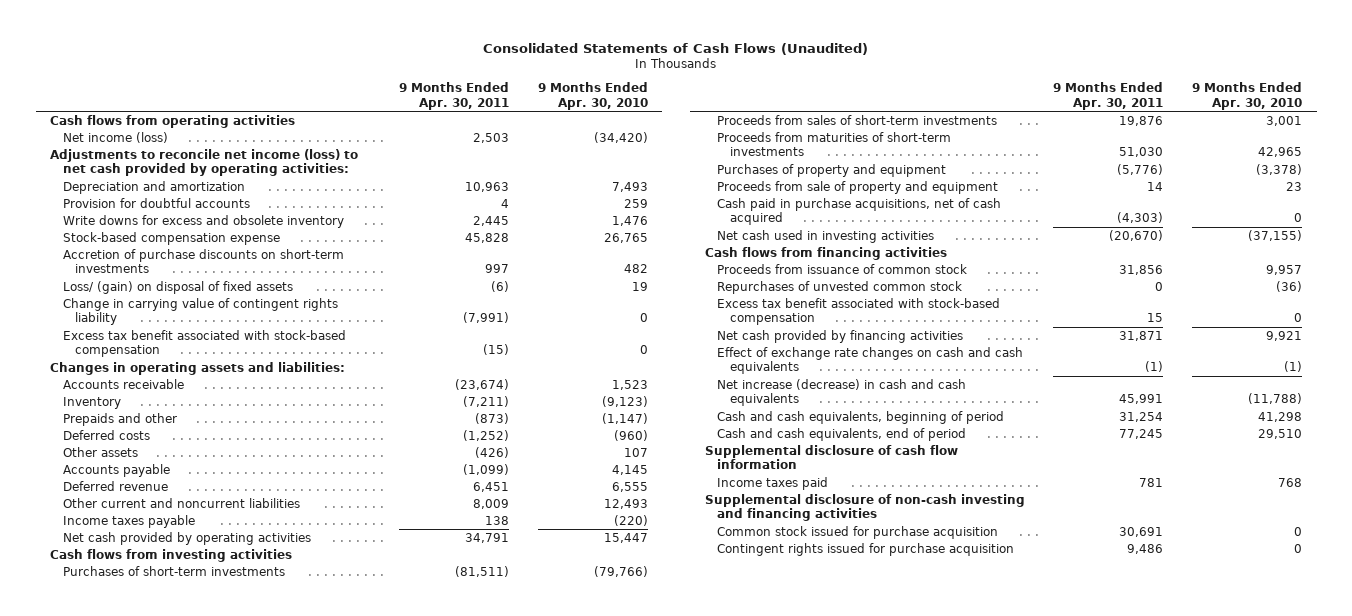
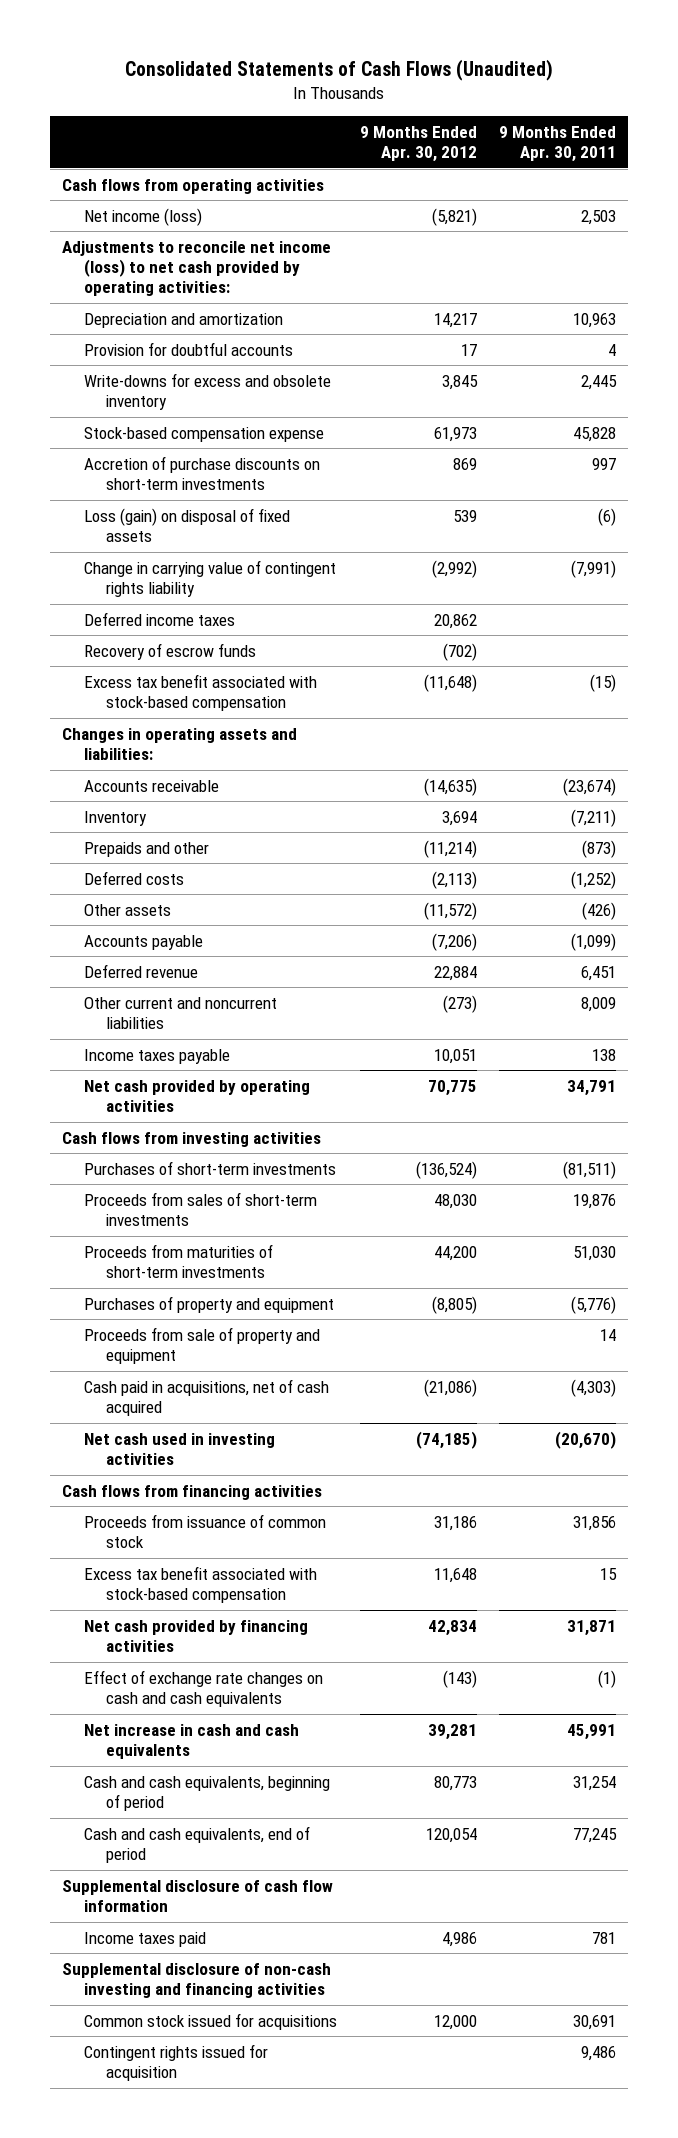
[537,82,648,110] 9 Months Ended Apr. 30, 2010 -> none
none -> [359,125,477,163] 9 Months Ended Apr. 30, 2012
[62,214,344,228] Write downs for excess and obsolete inventory -> [83,372,331,410] Write-downs for excess and obsolete inventory
[62,280,293,294] Loss/ (gain) on disposal of fixed assets -> [83,507,290,542] Loss (gain) on disposal of fixed assets
none -> [83,611,235,626] Deferred income taxes
none -> [83,642,256,660] Recovery of escrow funds
[717,197,1002,226] Cash paid in purchase acquisitions, net of cash acquired -> [83,1378,329,1416] Cash paid in acquisitions, net of cash acquired
[717,280,963,294] Repurchases of unvested common stock -> none
[717,378,967,407] Net increase (decrease) in cash and cash equivalents -> [83,1723,299,1759] Net increase in cash and cash equivalents
[717,525,999,539] Common stock issued for purchase acquisition -> [83,2012,337,2030] Common stock issued for acquisitions
[717,542,1015,556] Contingent rights issued for purchase acquisition -> [83,2043,268,2081] Contingent rights issued for acquisition

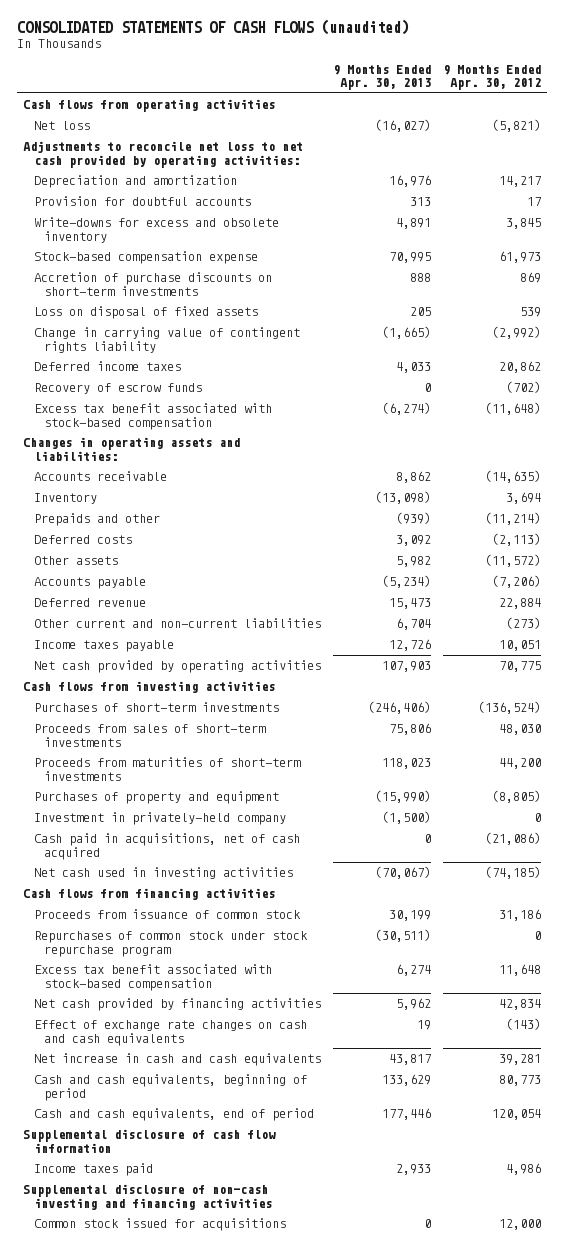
[125,59,554,82] Consolidated Statements of Cash Flows (Unaudited) -> [16,19,409,36] CONSOLIDATED STATEMENTS OF CASH FLOWS (unaudited)
[499,125,617,163] 9 Months Ended Apr. 30, 2011 -> none
none -> [332,64,431,91] 9 Months Ended Apr. 30, 2013
[83,207,202,226] Net income (loss) -> [33,121,90,131] Net loss
[61,240,331,297] Adjustments to reconcile net income (loss) to net cash provided by operating activities: -> [22,141,303,168] Adjustments to reconcile net loss to net cash provided by operating activities:
[83,507,290,542] Loss (gain) on disposal of fixed assets -> [33,306,258,320] Loss on disposal of fixed assets
[83,996,277,1029] Other current and noncurrent liabilities -> [33,618,321,629] Other current and non-current liabilities
[83,1326,320,1364] Proceeds from sale of property and equipment -> none
none -> [33,812,286,826] Investment in privately-held company
none -> [33,931,308,957] Repurchases of common stock under stock repurchase program
[83,2043,268,2081] Contingent rights issued for acquisition -> none

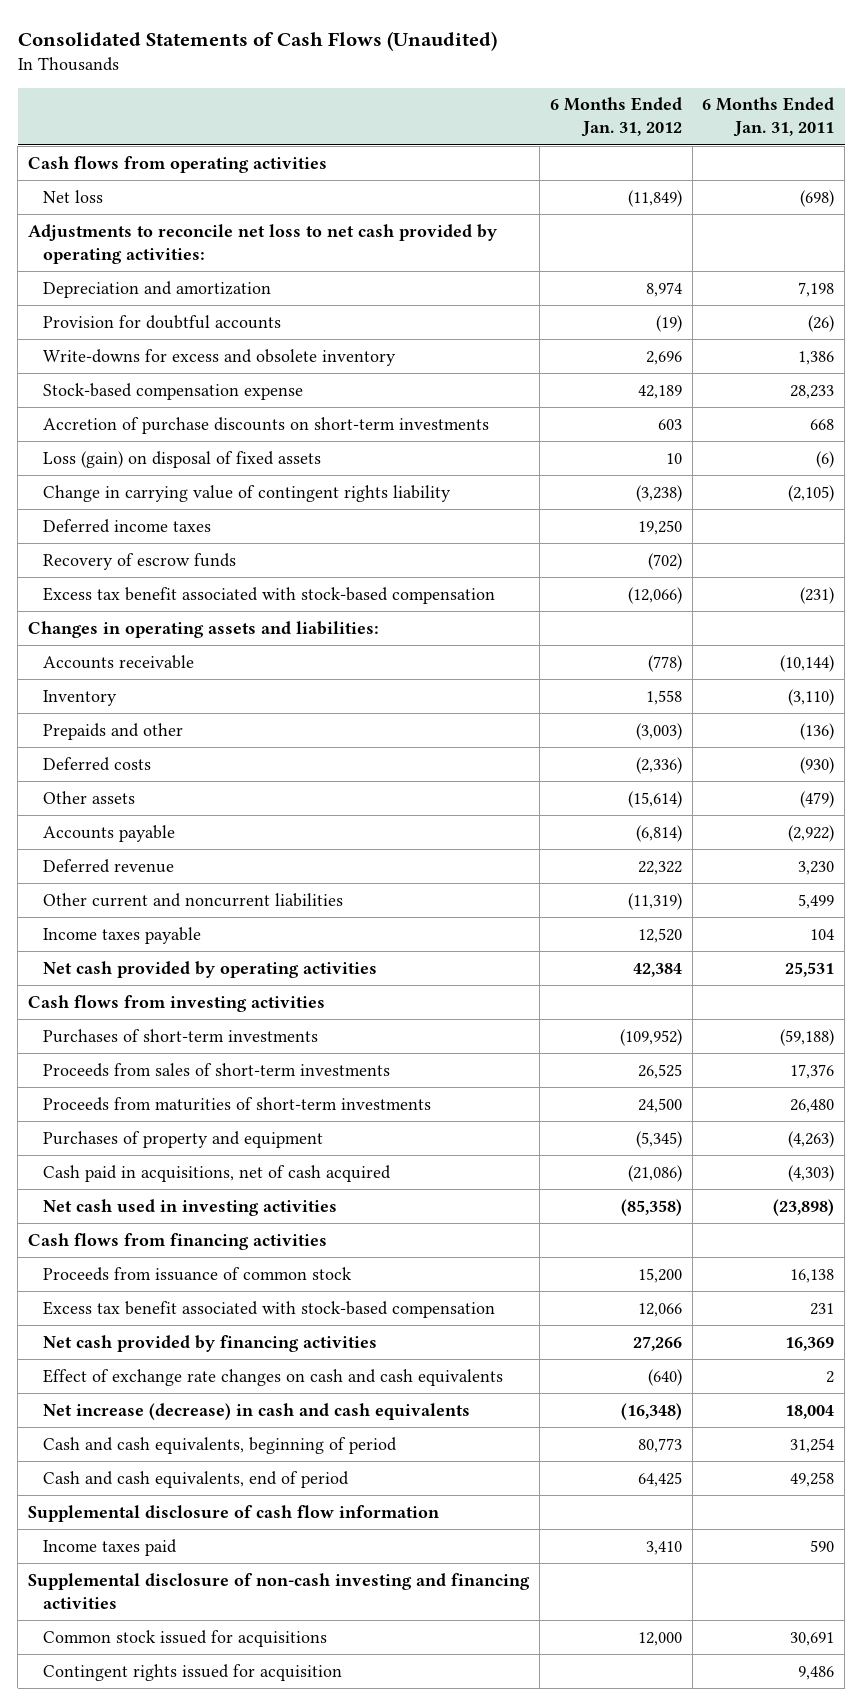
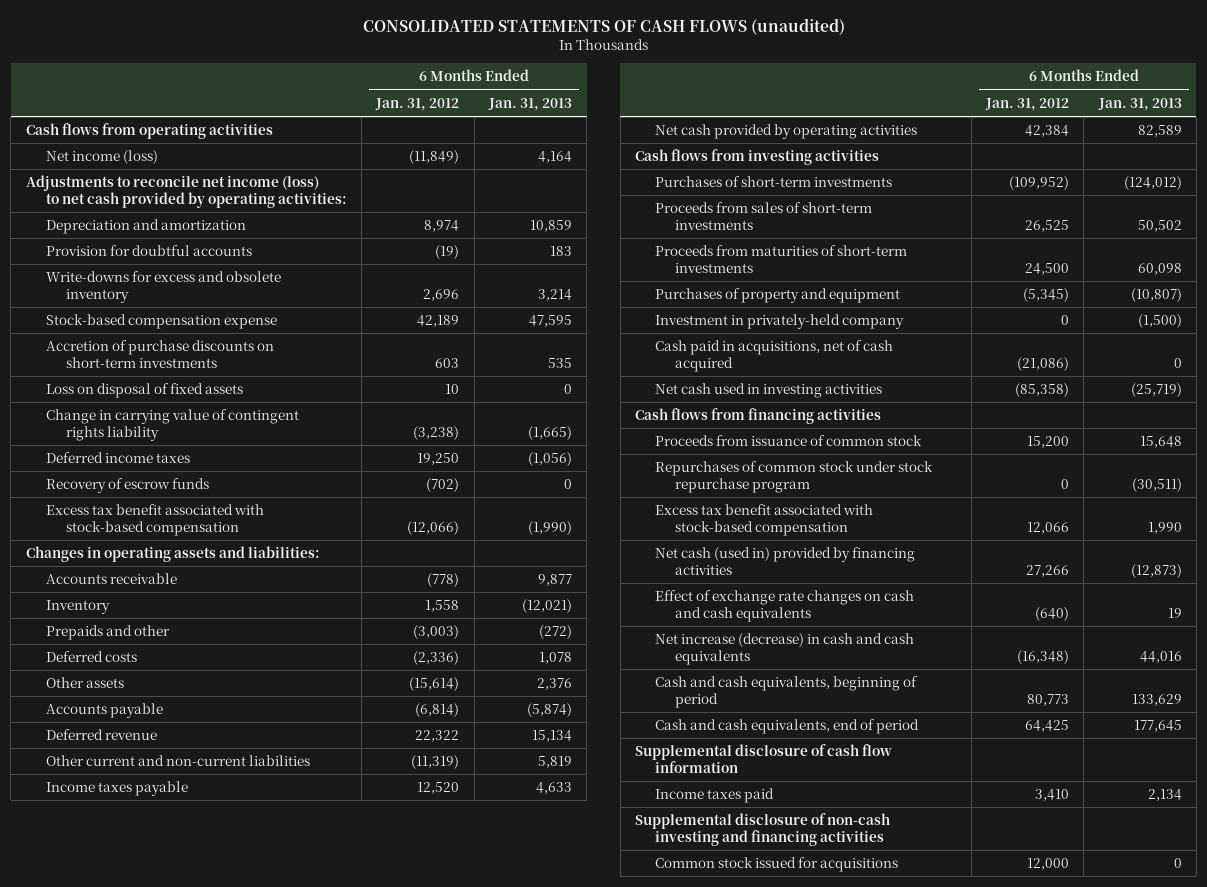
[17,30,497,51] Consolidated Statements of Cash Flows (Unaudited) -> [362,17,845,35] CONSOLIDATED STATEMENTS OF CASH FLOWS (unaudited)
[702,97,835,138] 6 Months Ended Jan. 31, 2011 -> none
none -> [488,97,573,111] Jan. 31, 2013
[42,189,103,203] Net loss -> [45,150,158,165] Net income (loss)
[28,223,498,264] Adjustments to reconcile net loss to net cash provided by operating activities: -> [25,175,347,209] Adjustments to reconcile net income (loss) to net cash provided by operating activities:
[42,450,321,468] Loss (gain) on disposal of fixed assets -> [45,383,243,399] Loss on disposal of fixed assets
[42,892,343,907] Other current and noncurrent liabilities -> [45,755,310,767] Other current and non-current liabilities
none -> [655,314,905,330] Investment in privately-held company
none -> [655,461,934,494] Repurchases of common stock under stock repurchase program
[42,1334,377,1352] Net cash provided by financing activities -> [655,547,916,576] Net cash (used in) provided by financing activities
[42,1663,342,1681] Contingent rights issued for acquisition -> none

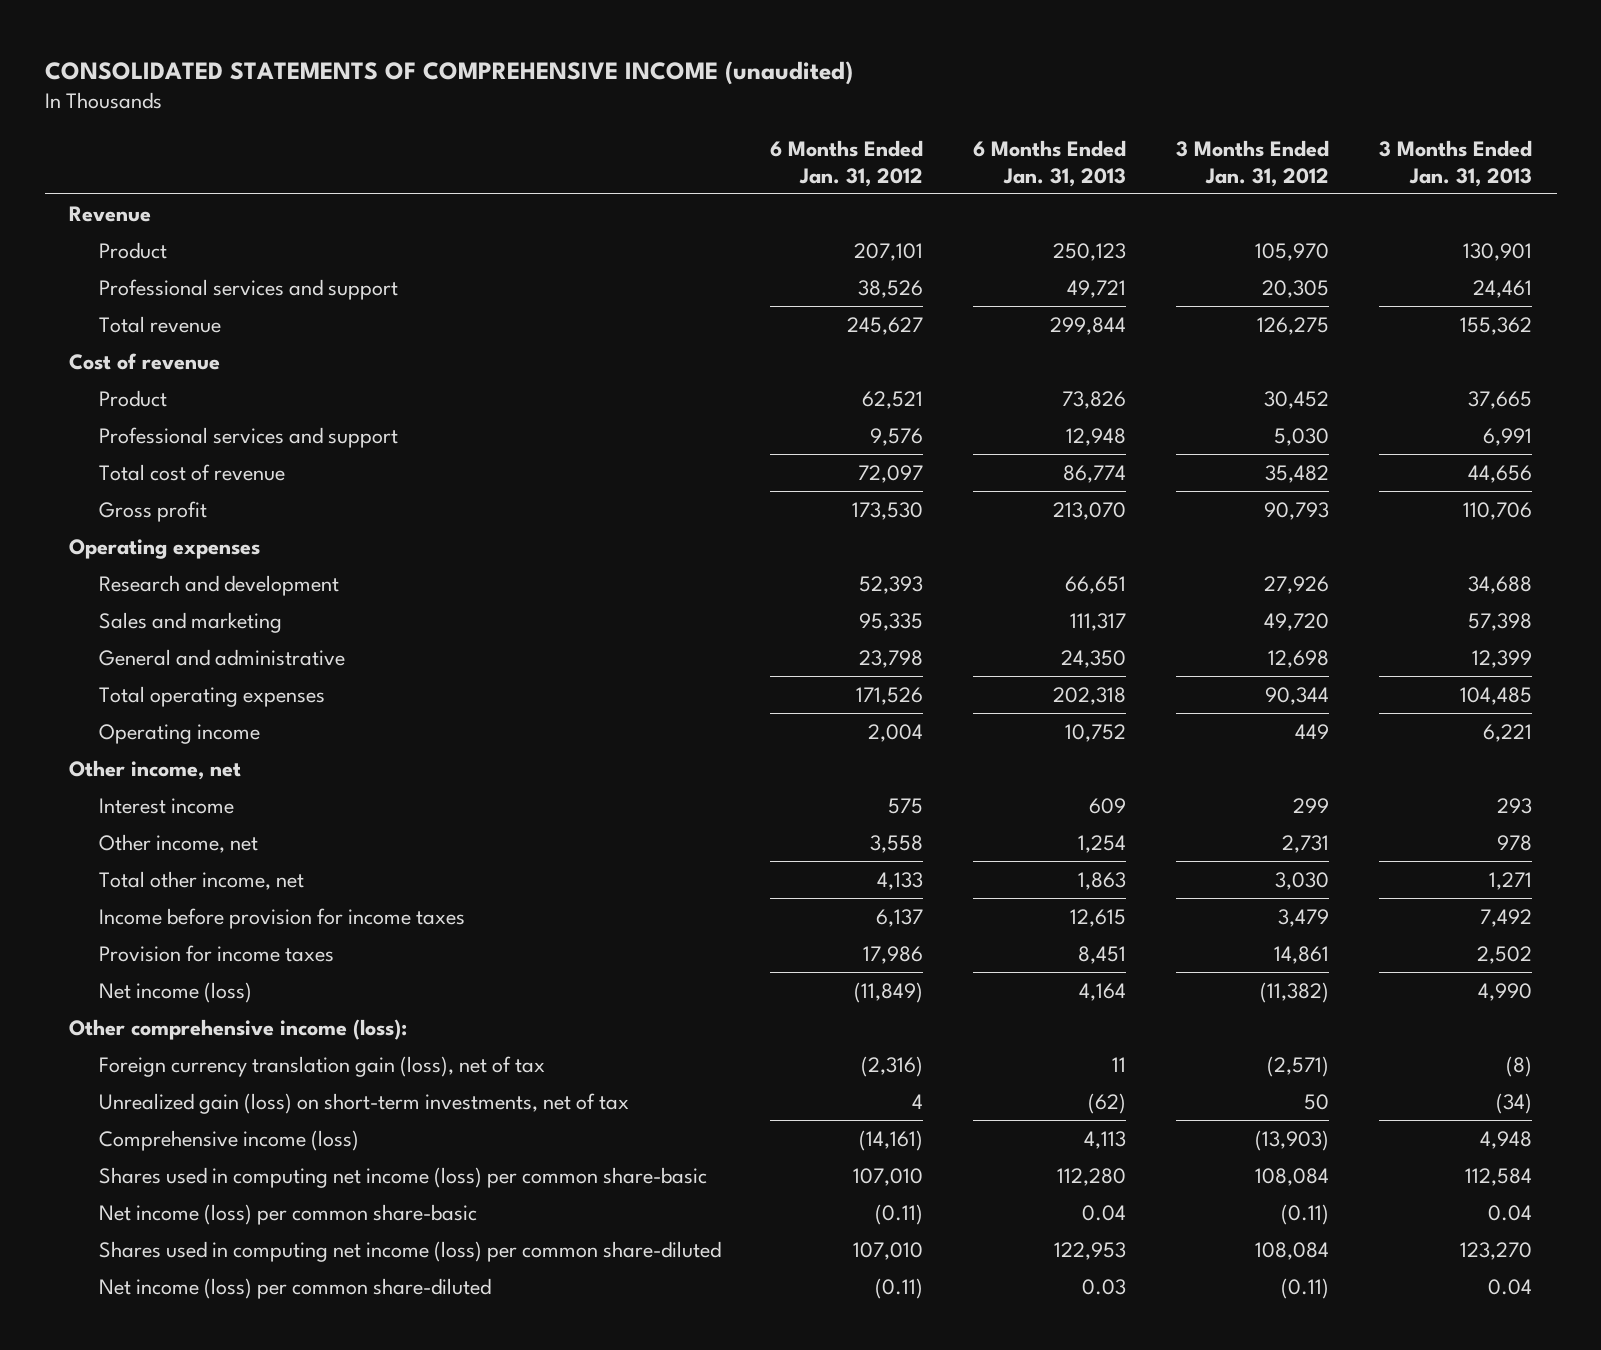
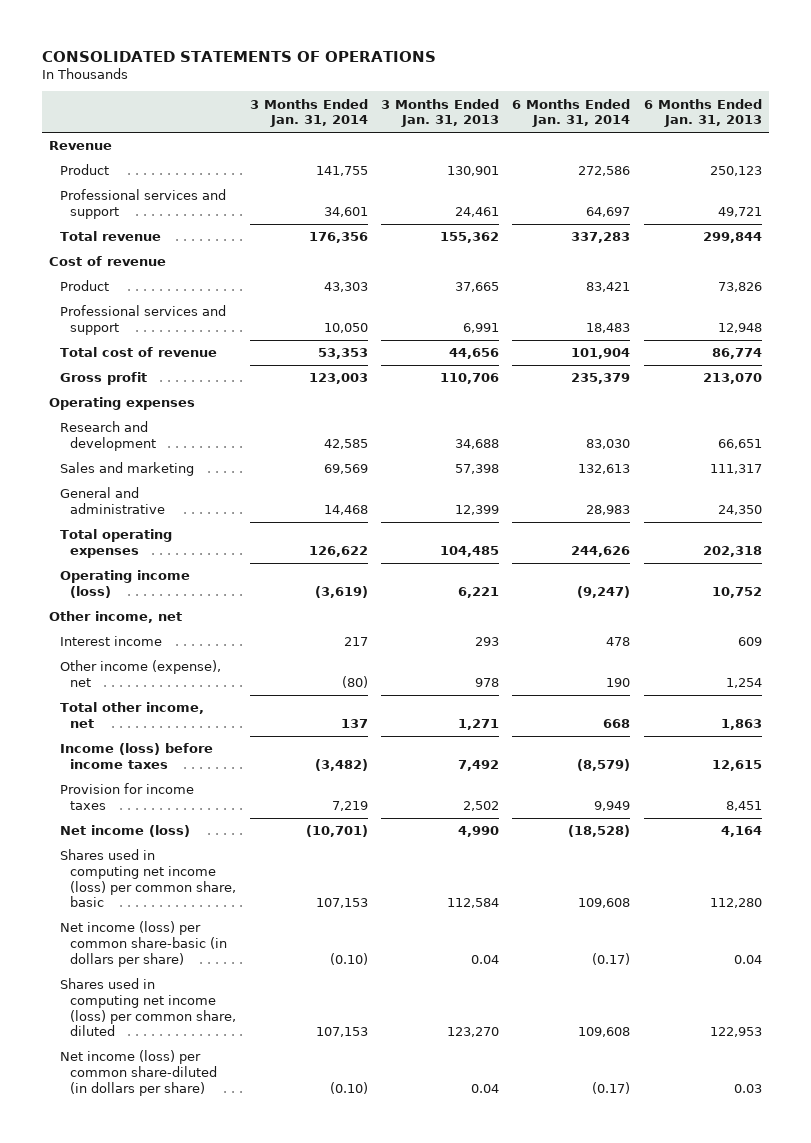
[44,60,853,85] CONSOLIDATED STATEMENTS OF COMPREHENSIVE INCOME (unaudited) -> [42,50,437,62] CONSOLIDATED STATEMENTS OF OPERATIONS
[770,139,924,187] 6 Months Ended Jan. 31, 2012 -> none
[1175,139,1329,187] 3 Months Ended Jan. 31, 2012 -> none
none -> [249,98,368,128] 3 Months Ended Jan. 31, 2014
none -> [512,98,631,128] 6 Months Ended Jan. 31, 2014
[98,723,260,744] Operating income -> [59,570,190,598] Operating income (loss)
[98,833,258,853] Other income, net -> [59,660,221,687] Other income (expense), net
[98,907,465,929] Income before provision for income taxes -> [59,743,213,769] Income (loss) before income taxes
[69,1018,408,1040] Other comprehensive income (loss): -> none
[98,1055,545,1077] Foreign currency translation gain (loss), net of tax -> none
[98,1092,629,1114] Unrealized gain (loss) on short-term investments, net of tax -> none
[98,1129,359,1151] Comprehensive income (loss) -> none
[98,1166,707,1188] Shares used in computing net income (loss) per common share-basic -> [59,849,237,908] Shares used in computing net income (loss) per common share, basic
[98,1203,477,1225] Net income (loss) per common share-basic -> [59,921,228,967] Net income (loss) per common share-basic (in dollars per share)
[98,1240,721,1262] Shares used in computing net income (loss) per common share-diluted -> [59,978,237,1037] Shares used in computing net income (loss) per common share, diluted
[98,1277,491,1299] Net income (loss) per common share-diluted -> [59,1050,218,1096] Net income (loss) per common share-diluted (in dollars per share)

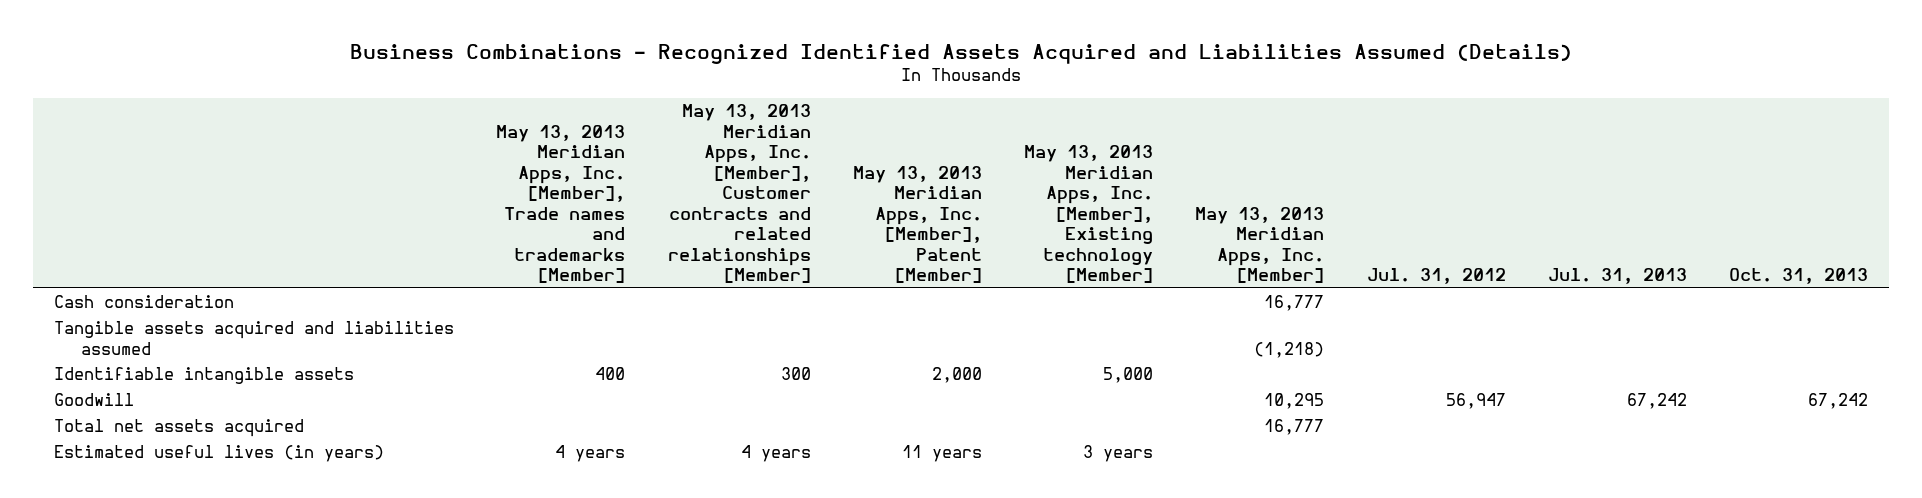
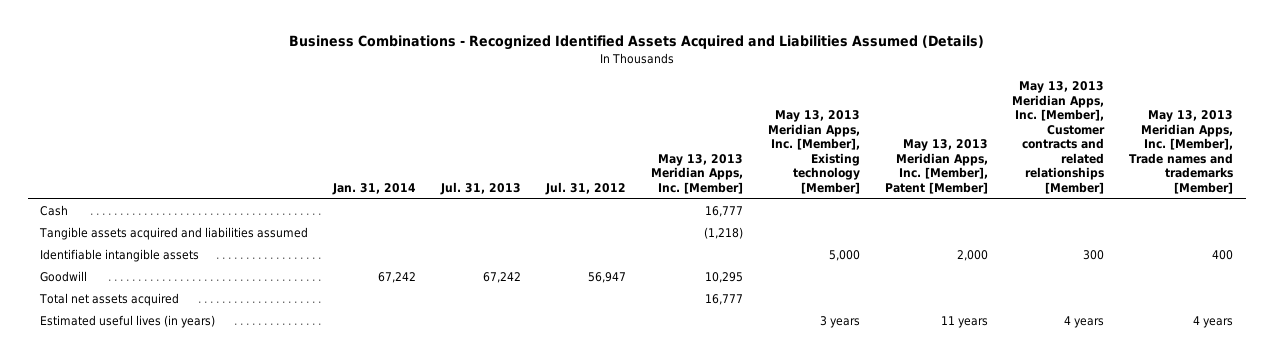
[1729,268,1869,285] Oct. 31, 2013 -> none
none -> [332,183,417,196] Jan. 31, 2014
[54,295,235,309] Cash consideration -> [40,205,69,217] Cash

